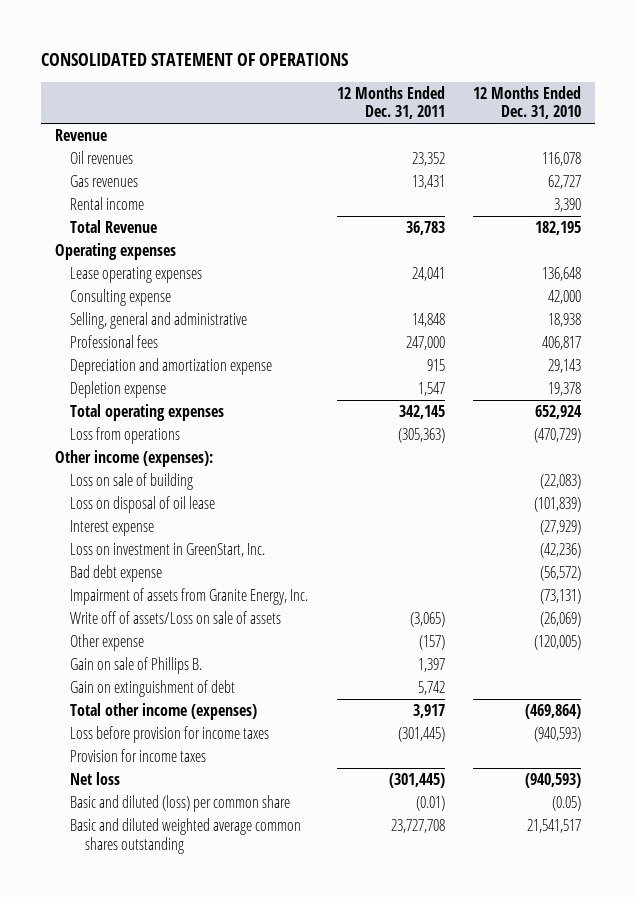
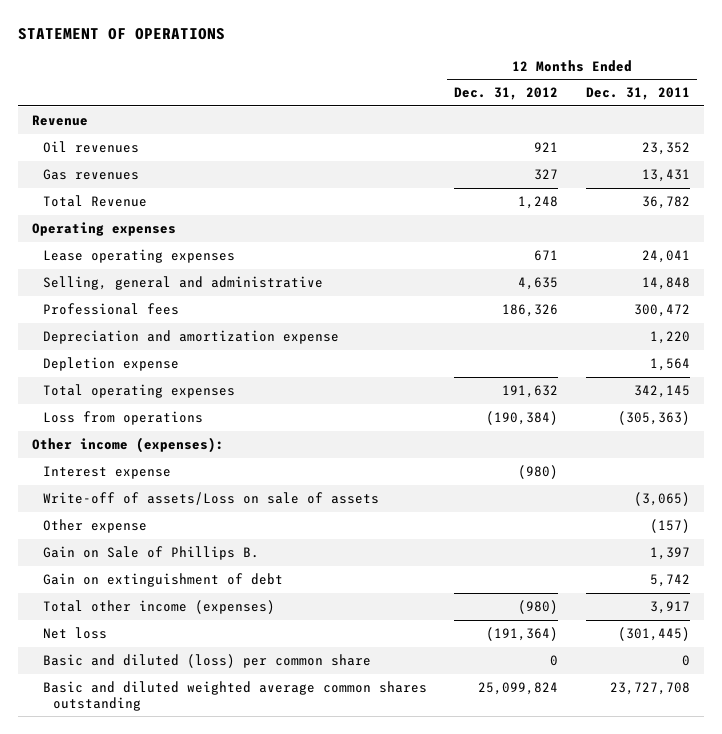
[41,52,349,66] CONSOLIDATED STATEMENT OF OPERATIONS -> [17,28,225,41] STATEMENT OF OPERATIONS
[473,85,582,120] 12 Months Ended Dec. 31, 2010 -> none
none -> [454,87,559,101] Dec. 31, 2012
[70,197,145,211] Rental income -> none
[405,221,445,236] 36,783 -> [642,196,691,210] 36,782
[70,289,172,307] Consulting expense -> none
[405,336,445,351] 247,000 -> [634,304,691,318] 300,472
[426,359,445,372] 915 -> [650,331,691,345] 1,220
[417,382,445,397] 1,547 -> [650,358,691,372] 1,564
[70,473,194,491] Loss on sale of building -> none
[70,496,216,514] Loss on disposal of oil lease -> none
[70,543,266,558] Loss on investment in GreenStart, Inc. -> none
[70,565,163,583] Bad debt expense -> none
[70,588,309,606] Impairment of assets from Granite Energy, Inc. -> none
[70,611,282,625] Write off of assets/Loss on sale of assets -> [42,492,379,506] Write-off of assets/Loss on sale of assets
[70,657,203,675] Gain on sale of Phillips B. -> [42,546,259,561] Gain on Sale of Phillips B.
[70,726,270,744] Loss before provision for income taxes -> none
[70,749,207,763] Provision for income taxes -> none
[415,796,445,812] (0.01) -> [682,655,691,667] 0

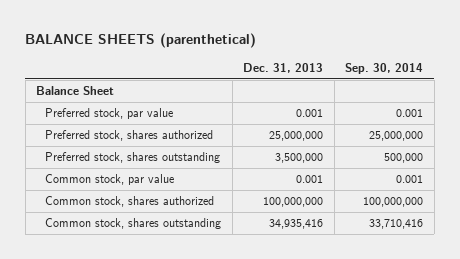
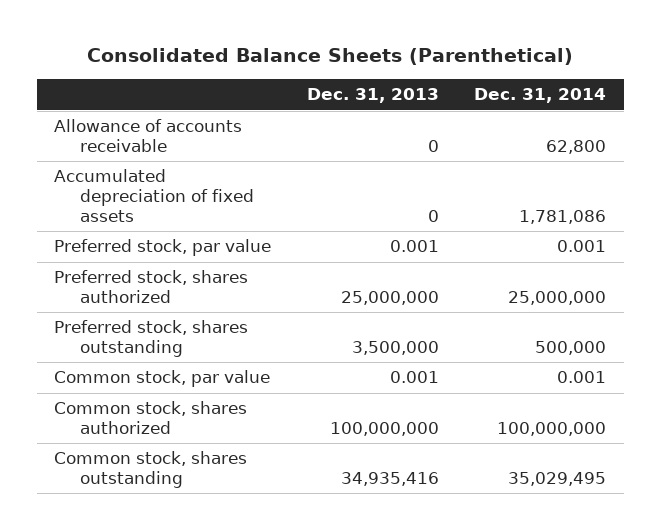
[25,33,257,49] BALANCE SHEETS (parenthetical) -> [87,48,574,66] Consolidated Balance Sheets (Parenthetical)
[345,63,424,75] Sep. 30, 2014 -> none
none -> [473,88,606,104] Dec. 31, 2014
[36,86,115,96] Balance Sheet -> none
none -> [54,119,243,153] Allowance of accounts receivable
none -> [54,169,255,223] Accumulated depreciation of fixed assets

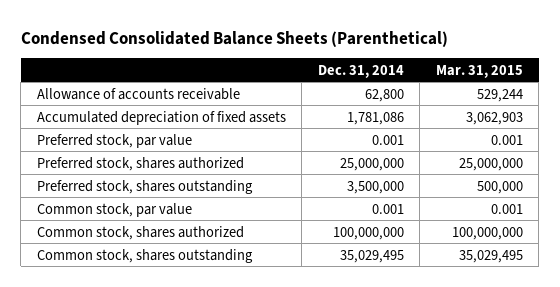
[87,48,574,66] Consolidated Balance Sheets (Parenthetical) -> [20,30,448,47] Condensed Consolidated Balance Sheets (Parenthetical)
[306,88,439,104] Dec. 31, 2013 -> none
none -> [435,64,523,78] Mar. 31, 2015
[534,341,606,356] 500,000 -> [346,180,404,194] 3,500,000

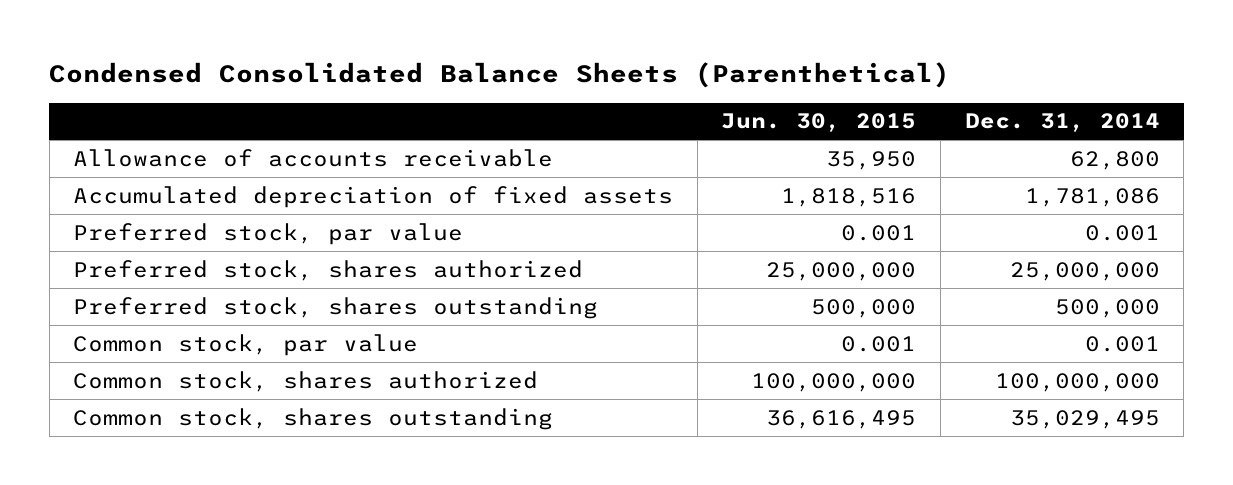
[435,64,523,78] Mar. 31, 2015 -> none
none -> [721,113,917,133] Jun. 30, 2015
[346,180,404,194] 3,500,000 -> [1054,298,1160,318] 500,000

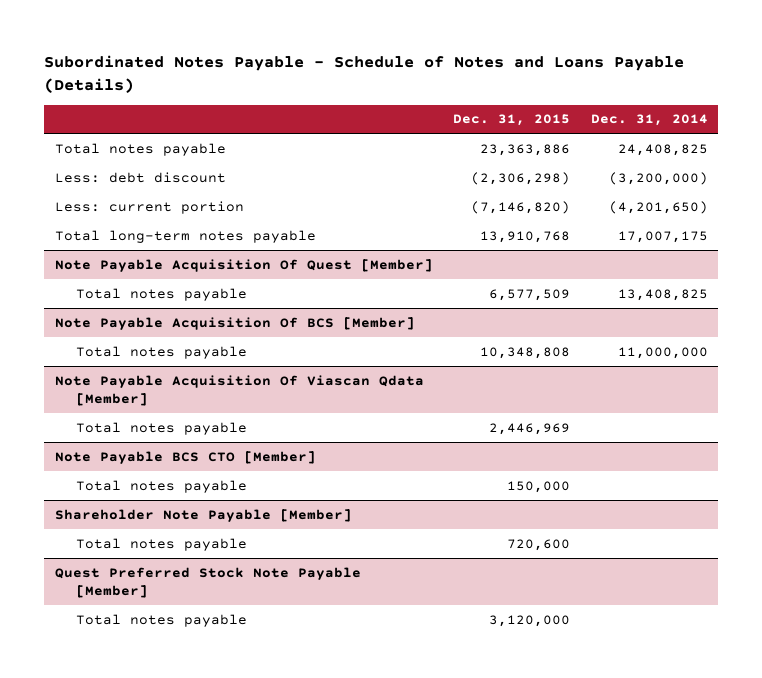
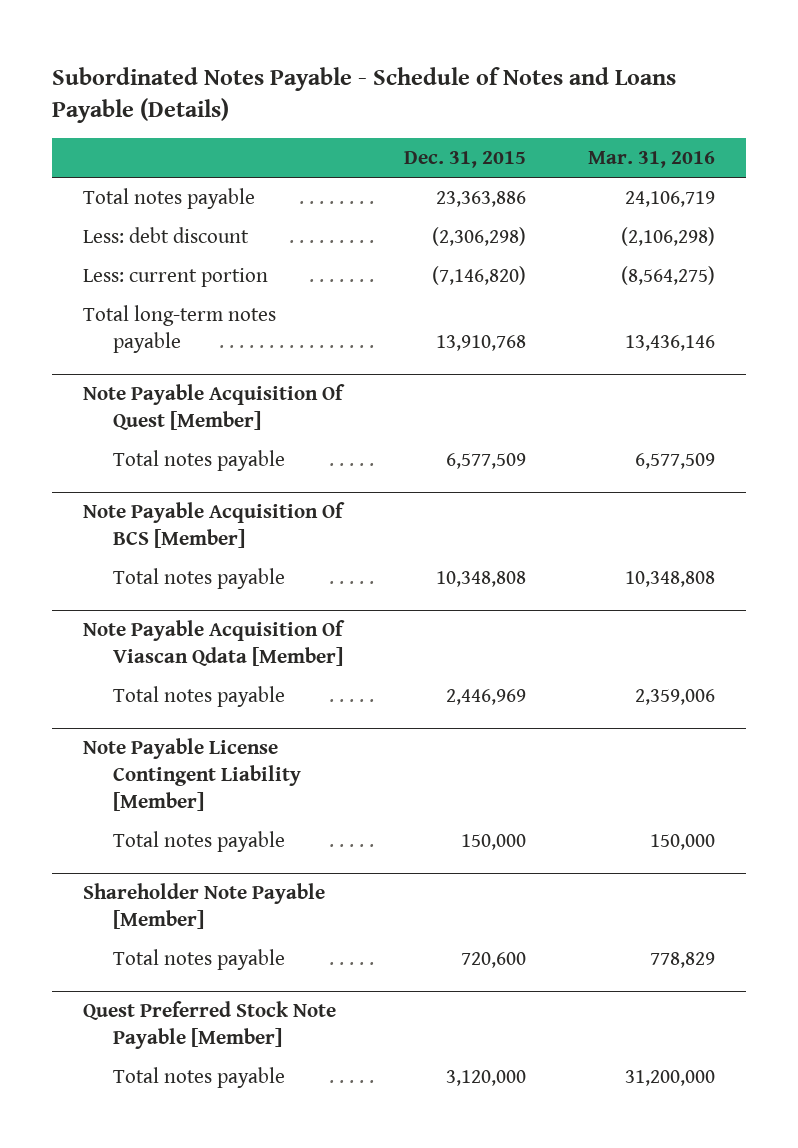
[590,114,708,127] Dec. 31, 2014 -> none
none -> [588,151,716,169] Mar. 31, 2016
[54,450,316,464] Note Payable BCS CTO [Member] -> [82,738,301,812] Note Payable License Contingent Liability [Member]

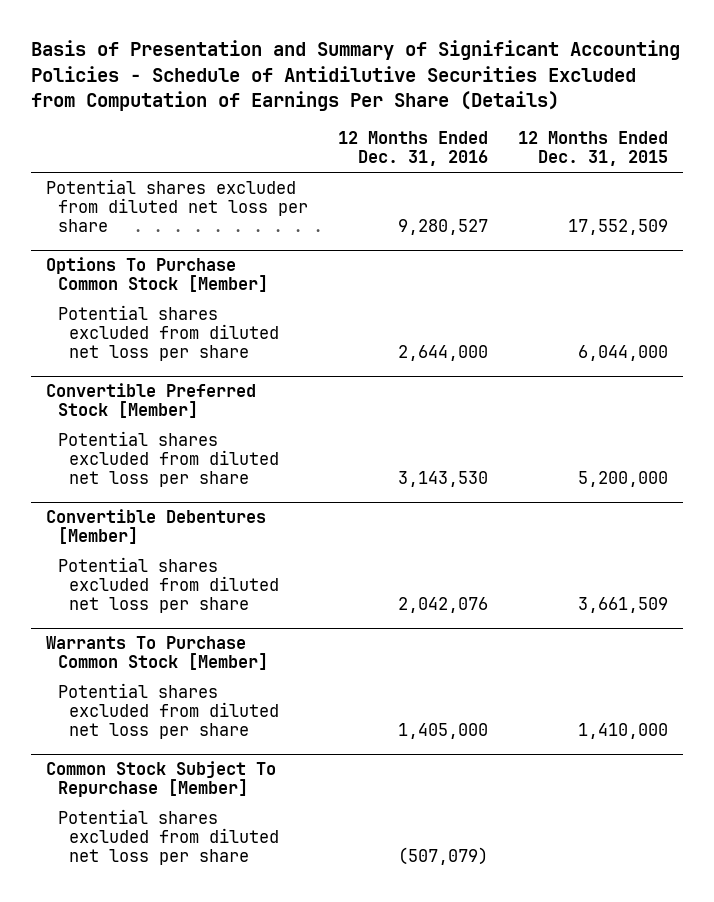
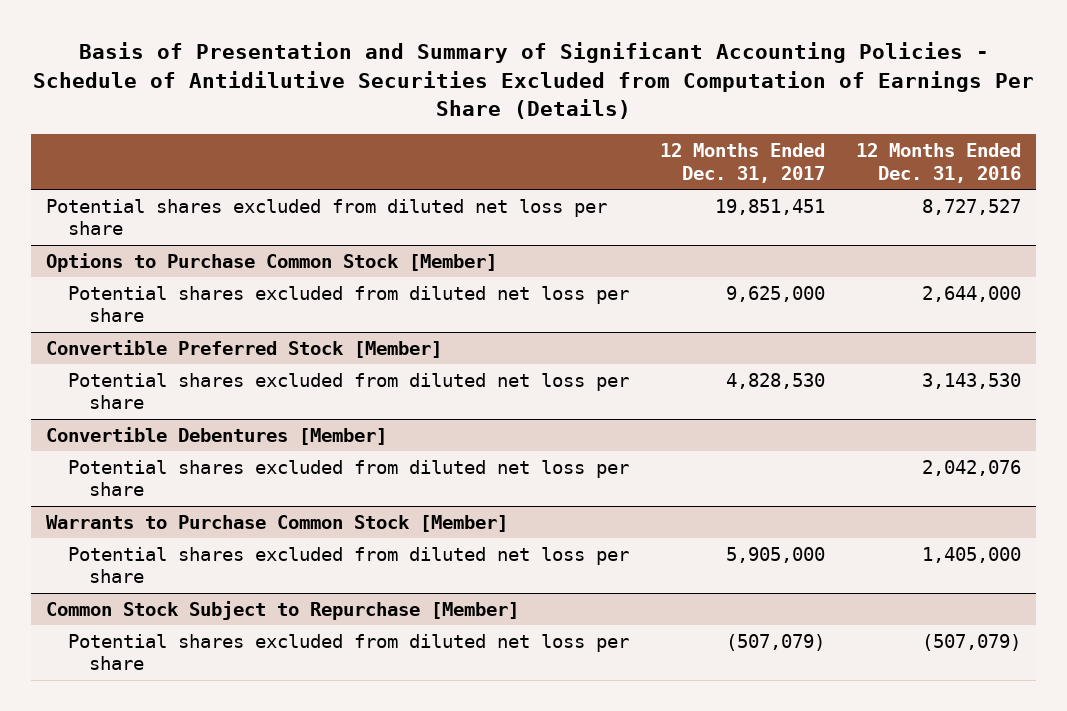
[517,131,668,167] 12 Months Ended Dec. 31, 2015 -> none
none -> [659,143,825,183] 12 Months Ended Dec. 31, 2017
[397,219,488,236] 9,280,527 -> [921,198,1021,215] 8,727,527
[46,257,268,293] Options To Purchase Common Stock [Member] -> [46,252,498,272] Options to Purchase Common Stock [Member]
[46,636,268,671] Warrants To Purchase Common Stock [Member] -> [46,514,509,532] Warrants to Purchase Common Stock [Member]
[46,761,277,798] Common Stock Subject To Repurchase [Member] -> [46,600,520,620] Common Stock Subject to Repurchase [Member]

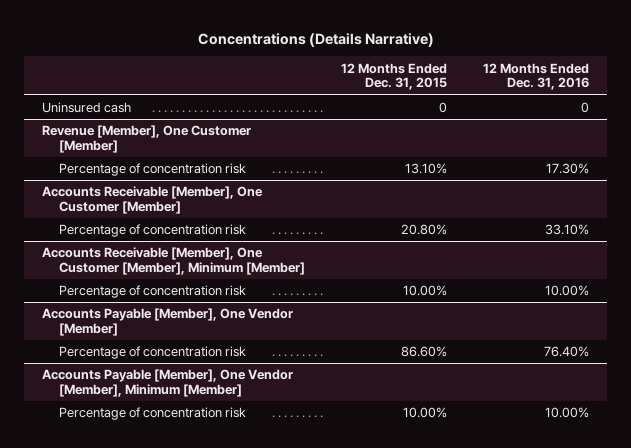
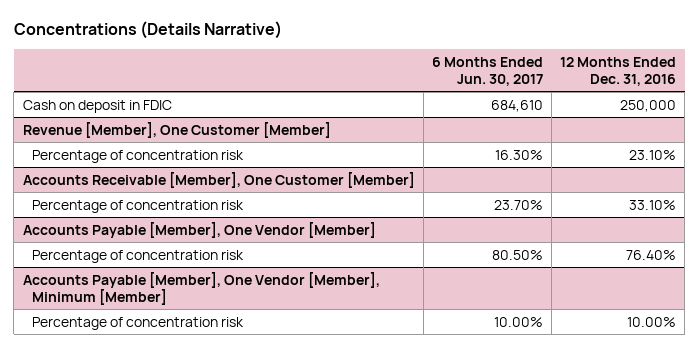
[341,62,448,91] 12 Months Ended Dec. 31, 2015 -> none
none -> [431,56,543,86] 6 Months Ended Jun. 30, 2017
[41,102,131,114] Uninsured cash -> none
none -> [22,99,172,113] Cash on deposit in FDIC
[546,163,590,175] 17.30% -> [629,149,677,160] 23.10%
[41,247,305,275] Accounts Receivable [Member], One Customer [Member], Minimum [Member] -> none
[58,285,246,299] Percentage of concentration risk -> none

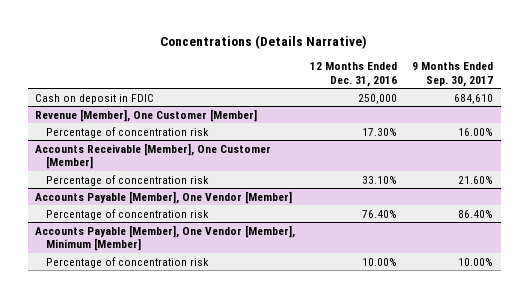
[431,56,543,86] 6 Months Ended Jun. 30, 2017 -> none
none -> [412,62,494,87] 9 Months Ended Sep. 30, 2017
[629,149,677,160] 23.10% -> [362,127,398,136] 17.30%

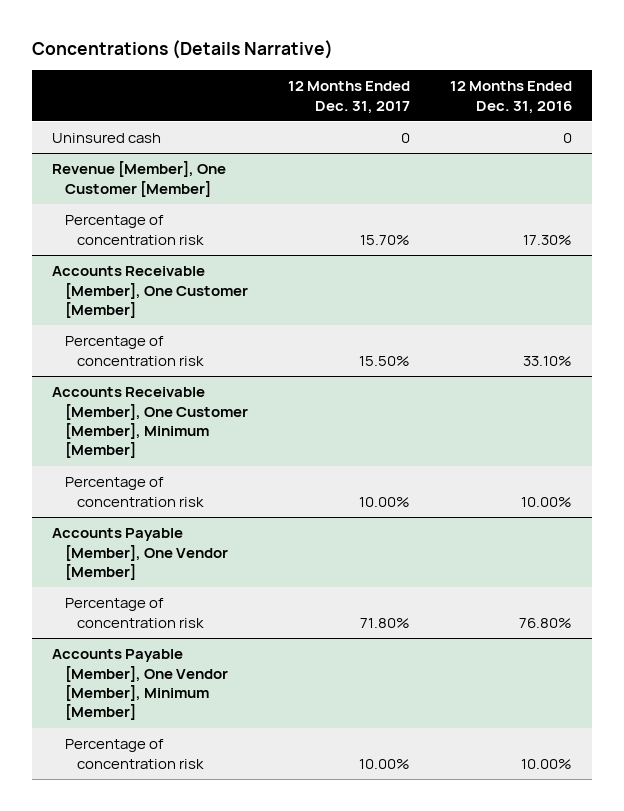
[412,62,494,87] 9 Months Ended Sep. 30, 2017 -> none
none -> [287,81,410,114] 12 Months Ended Dec. 31, 2017
[35,93,155,104] Cash on deposit in FDIC -> none
none -> [51,133,161,144] Uninsured cash
none -> [51,387,248,459] Accounts Receivable [Member], One Customer [Member], Minimum [Member]
none -> [64,477,205,507] Percentage of concentration risk
[362,209,398,218] 76.40% -> [518,617,572,628] 76.80%

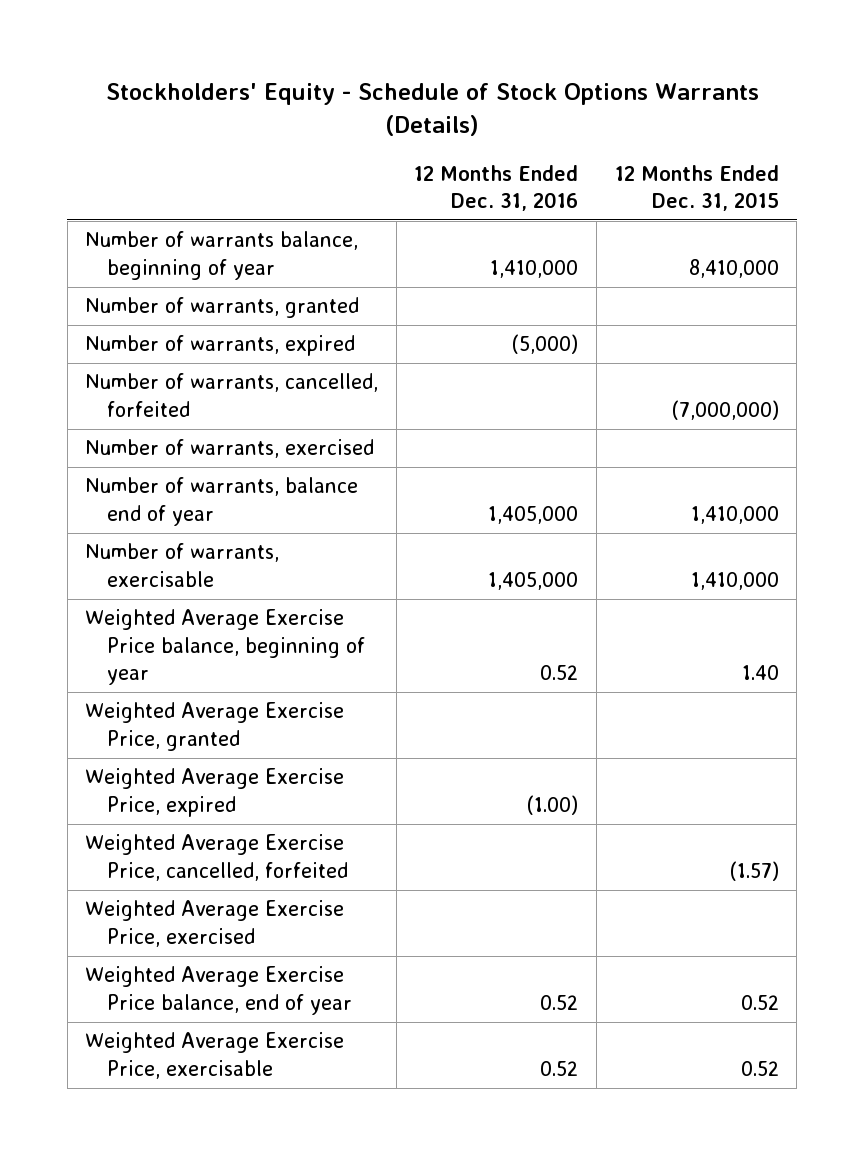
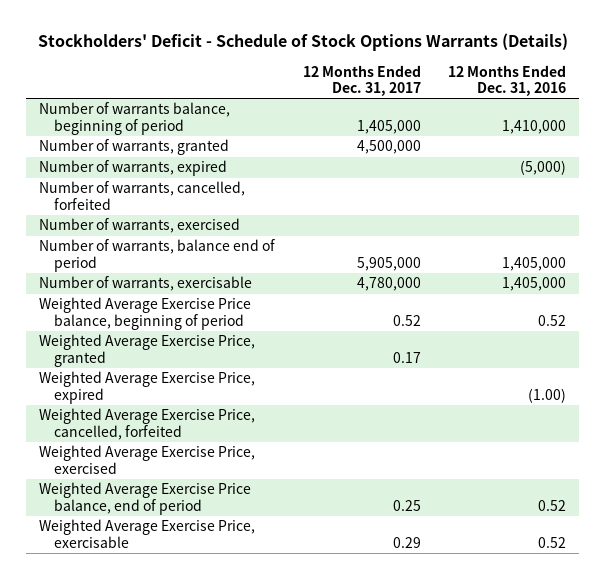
[105,83,759,137] Stockholders' Equity - Schedule of Stock Options Warrants (Details) -> [37,33,568,52] Stockholders' Deficit - Schedule of Stock Options Warrants (Details)
[614,164,779,212] 12 Months Ended Dec. 31, 2015 -> none
none -> [302,64,421,97] 12 Months Ended Dec. 31, 2017
[85,231,359,280] Number of warrants balance, beginning of year -> [39,102,231,135] Number of warrants balance, beginning of period
[85,477,359,526] Number of warrants, balance end of year -> [39,239,276,272] Number of warrants, balance end of period
[85,609,365,686] Weighted Average Exercise Price balance, beginning of year -> [39,297,252,330] Weighted Average Exercise Price balance, beginning of period
[85,966,352,1015] Weighted Average Exercise Price balance, end of year -> [39,482,252,515] Weighted Average Exercise Price balance, end of period

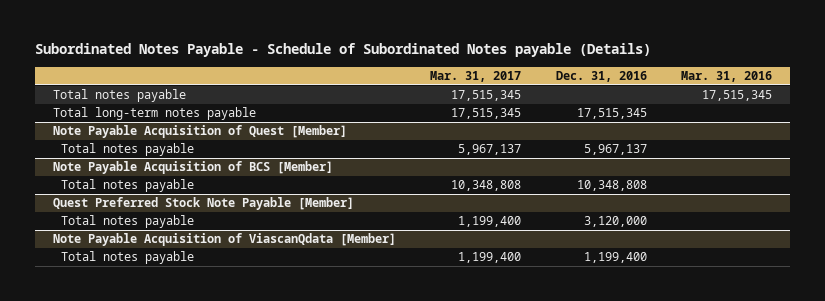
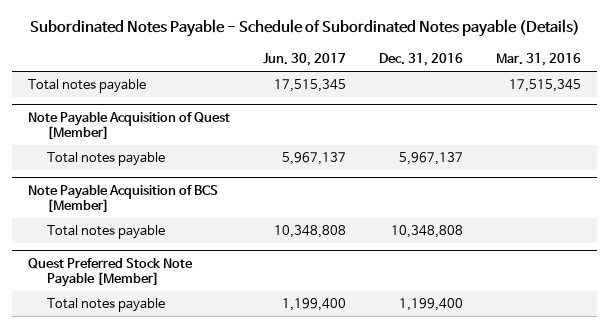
[430,71,522,83] Mar. 31, 2017 -> none
none -> [263,53,347,67] Jun. 30, 2017
[52,107,256,121] Total long-term notes payable -> none
[61,215,195,229] Total notes payable -> none
[52,233,396,247] Note Payable Acquisition of ViascanQdata [Member] -> none

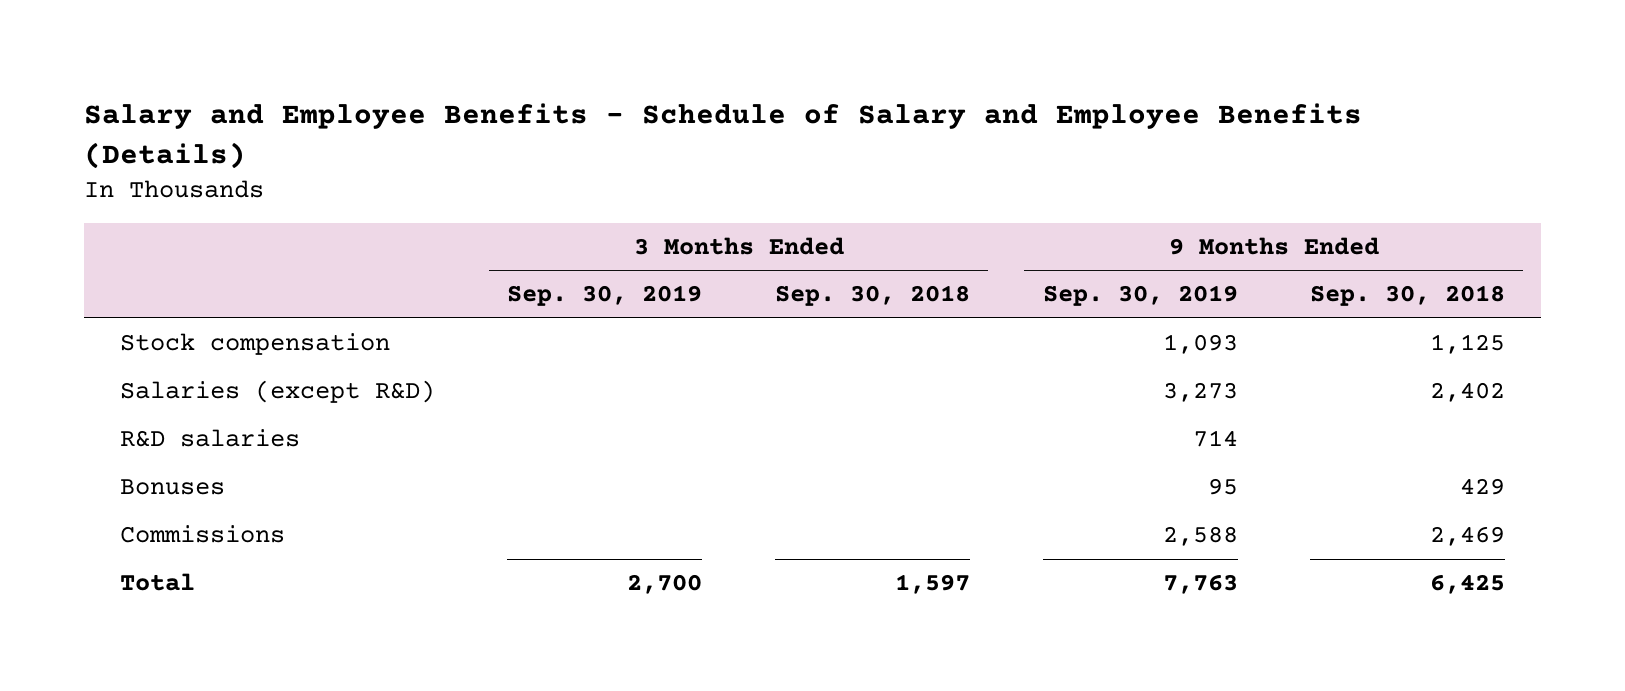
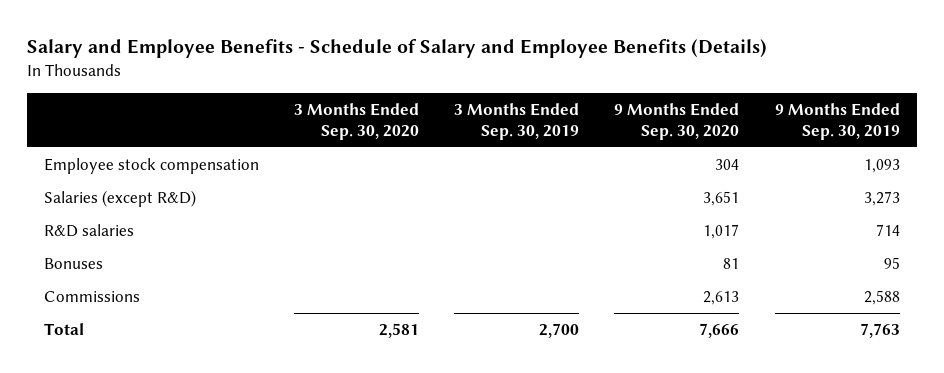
[774,285,970,307] Sep. 30, 2018 -> none
[1310,285,1506,307] Sep. 30, 2018 -> none
none -> [294,103,420,140] 3 Months Ended Sep. 30, 2020
none -> [614,103,740,140] 9 Months Ended Sep. 30, 2020
[119,333,390,356] Stock compensation -> [44,158,260,175] Employee stock compensation

